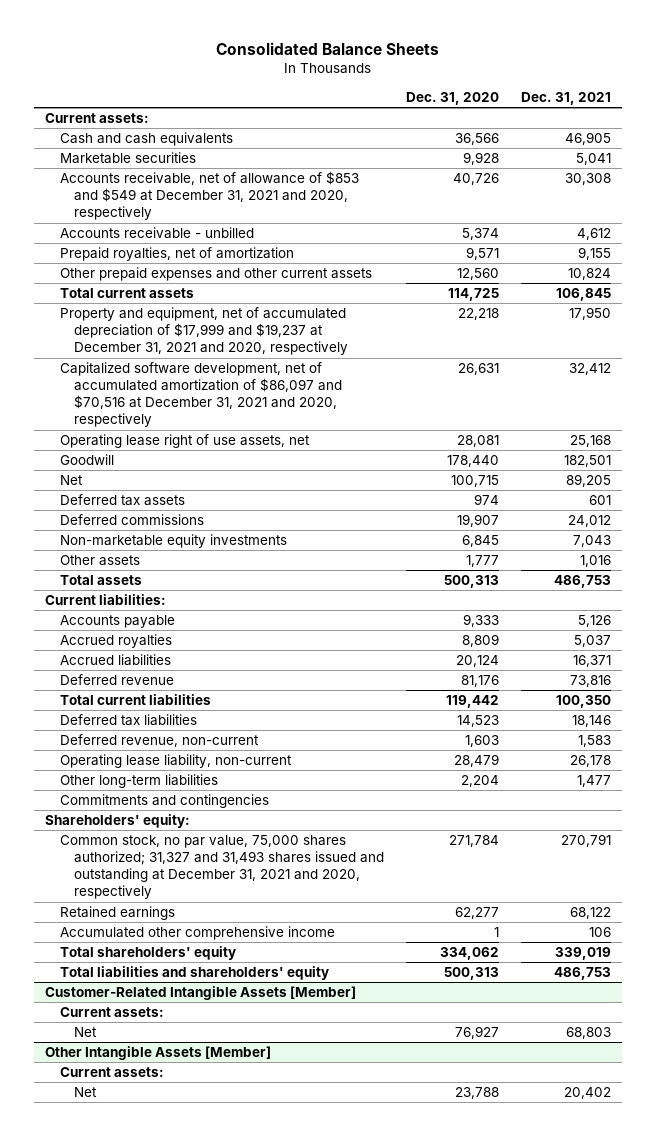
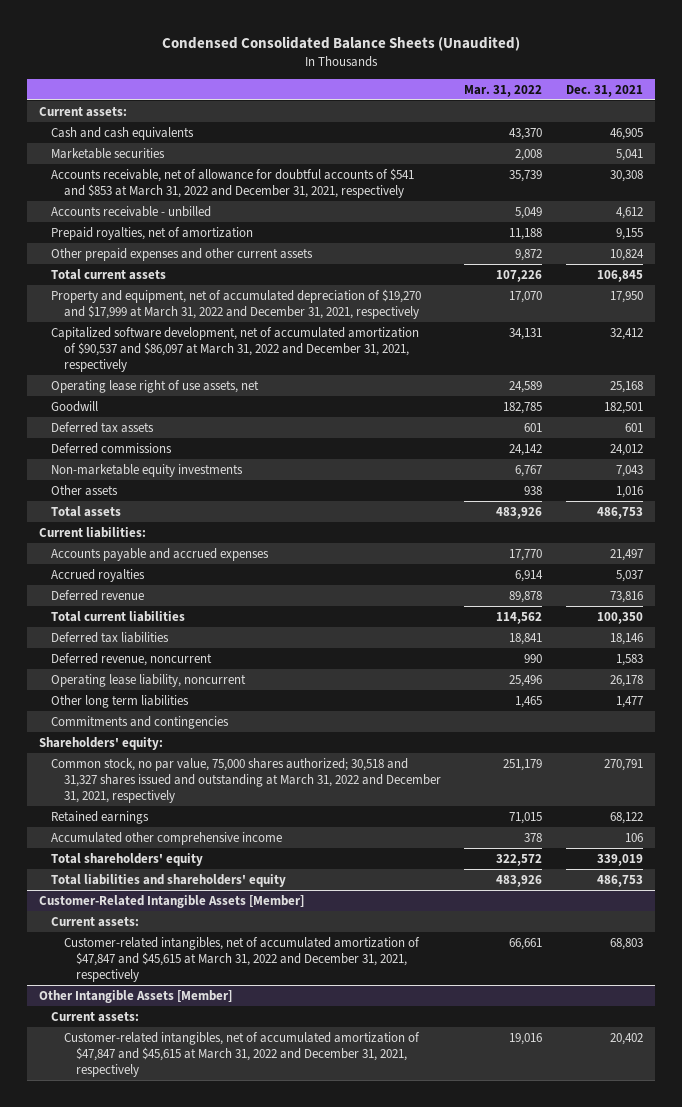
[215,42,439,56] Consolidated Balance Sheets -> [161,35,520,51] Condensed Consolidated Balance Sheets (Unaudited)
[405,92,499,106] Dec. 31, 2020 -> none
none -> [464,84,543,97] Mar. 31, 2022
[59,171,359,221] Accounts receivable, net of allowance of $853 and $549 at December 31, 2021 and 2020, respectively -> [51,167,415,199] Accounts receivable, net of allowance for doubtful accounts of $541 and $853 at March 31, 2022 and December 31, 2021, respectively
[59,307,349,356] Property and equipment, net of accumulated depreciation of $17,999 and $19,237 at December 31, 2021 and 2020, respectively -> [51,288,422,320] Property and equipment, net of accumulated depreciation of $19,270 and $17,999 at March 31, 2022 and December 31, 2021, respectively
[59,362,343,428] Capitalized software development, net of accumulated amortization of $86,097 and $70,516 at December 31, 2021 and 2020, respectively -> [51,326,420,373] Capitalized software development, net of accumulated amortization of $90,537 and $86,097 at March 31, 2022 and December 31, 2021, respectively
[59,475,83,486] Net -> none
[59,615,175,629] Accounts payable -> none
none -> [51,547,270,561] Accounts payable and accrued expenses
[59,654,171,667] Accrued liabilities -> none
[59,734,259,748] Deferred revenue, non-current -> [51,652,213,666] Deferred revenue, noncurrent
[59,754,292,769] Operating lease liability, non-current -> [51,673,247,687] Operating lease liability, noncurrent
[59,774,218,789] Other long-term liabilities -> [51,694,190,708] Other long term liabilities
[59,835,385,900] Common stock, no par value, 75,000 shares authorized; 31,327 and 31,493 shares issued and outstanding at December 31, 2021 and 2020, respectively -> [51,757,441,804] Common stock, no par value, 75,000 shares authorized; 30,518 and 31,327 shares issued and outstanding at March 31, 2022 and December 31, 2021, respectively
[74,1027,98,1038] Net -> [63,936,420,983] Customer-related intangibles, net of accumulated amortization of $47,847 and $45,615 at March 31, 2022 and December 31, 2021, respectively
[74,1087,98,1098] Net -> [63,1031,420,1078] Customer-related intangibles, net of accumulated amortization of $47,847 and $45,615 at March 31, 2022 and December 31, 2021, respectively

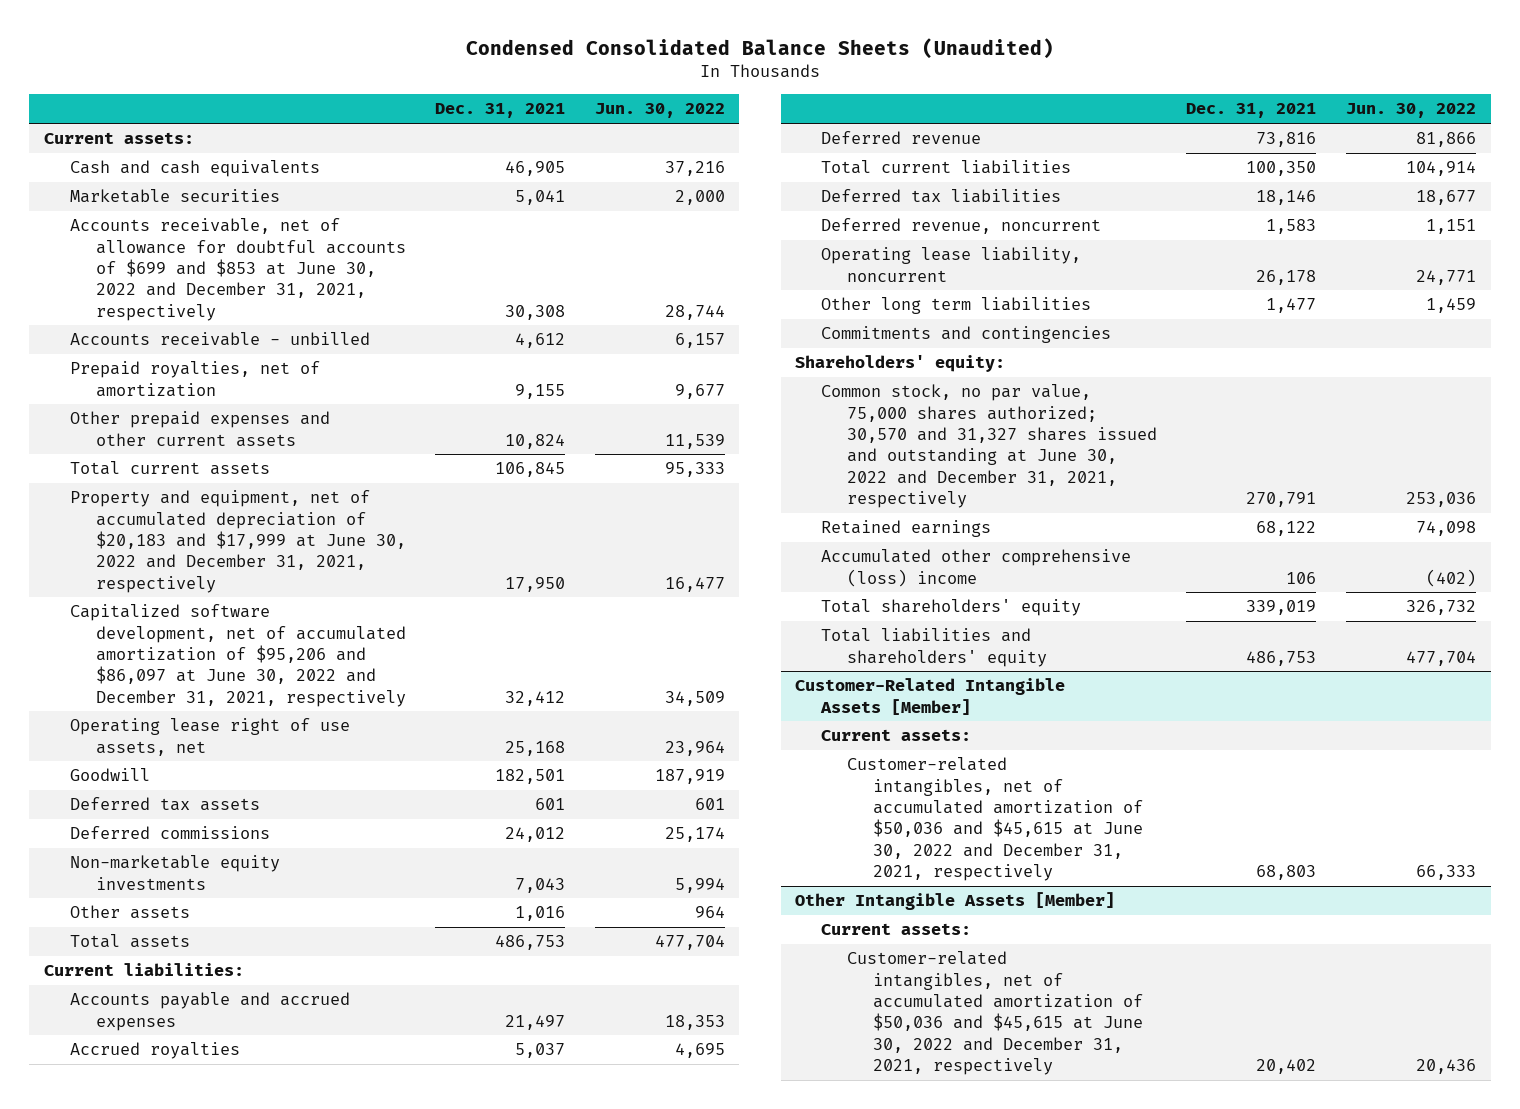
[464,84,543,97] Mar. 31, 2022 -> none
none -> [594,103,725,119] Jun. 30, 2022
[51,167,415,199] Accounts receivable, net of allowance for doubtful accounts of $541 and $853 at March 31, 2022 and December 31, 2021, respectively -> [69,218,406,321] Accounts receivable, net of allowance for doubtful accounts of $699 and $853 at June 30, 2022 and December 31, 2021, respectively
[51,288,422,320] Property and equipment, net of accumulated depreciation of $19,270 and $17,999 at March 31, 2022 and December 31, 2021, respectively -> [69,490,406,593] Property and equipment, net of accumulated depreciation of $20,183 and $17,999 at June 30, 2022 and December 31, 2021, respectively
[51,326,420,373] Capitalized software development, net of accumulated amortization of $90,537 and $86,097 at March 31, 2022 and December 31, 2021, respectively -> [69,604,406,707] Capitalized software development, net of accumulated amortization of $95,206 and $86,097 at June 30, 2022 and December 31, 2021, respectively
[51,757,441,804] Common stock, no par value, 75,000 shares authorized; 30,518 and 31,327 shares issued and outstanding at March 31, 2022 and December 31, 2021, respectively -> [821,384,1157,508] Common stock, no par value, 75,000 shares authorized; 30,570 and 31,327 shares issued and outstanding at June 30, 2022 and December 31, 2021, respectively
[51,831,283,845] Accumulated other comprehensive income -> [821,549,1132,587] Accumulated other comprehensive (loss) income
[63,936,420,983] Customer-related intangibles, net of accumulated amortization of $47,847 and $45,615 at March 31, 2022 and December 31, 2021, respectively -> [846,757,1143,881] Customer-related intangibles, net of accumulated amortization of $50,036 and $45,615 at June 30, 2022 and December 31, 2021, respectively
[63,1031,420,1078] Customer-related intangibles, net of accumulated amortization of $47,847 and $45,615 at March 31, 2022 and December 31, 2021, respectively -> [846,951,1143,1075] Customer-related intangibles, net of accumulated amortization of $50,036 and $45,615 at June 30, 2022 and December 31, 2021, respectively

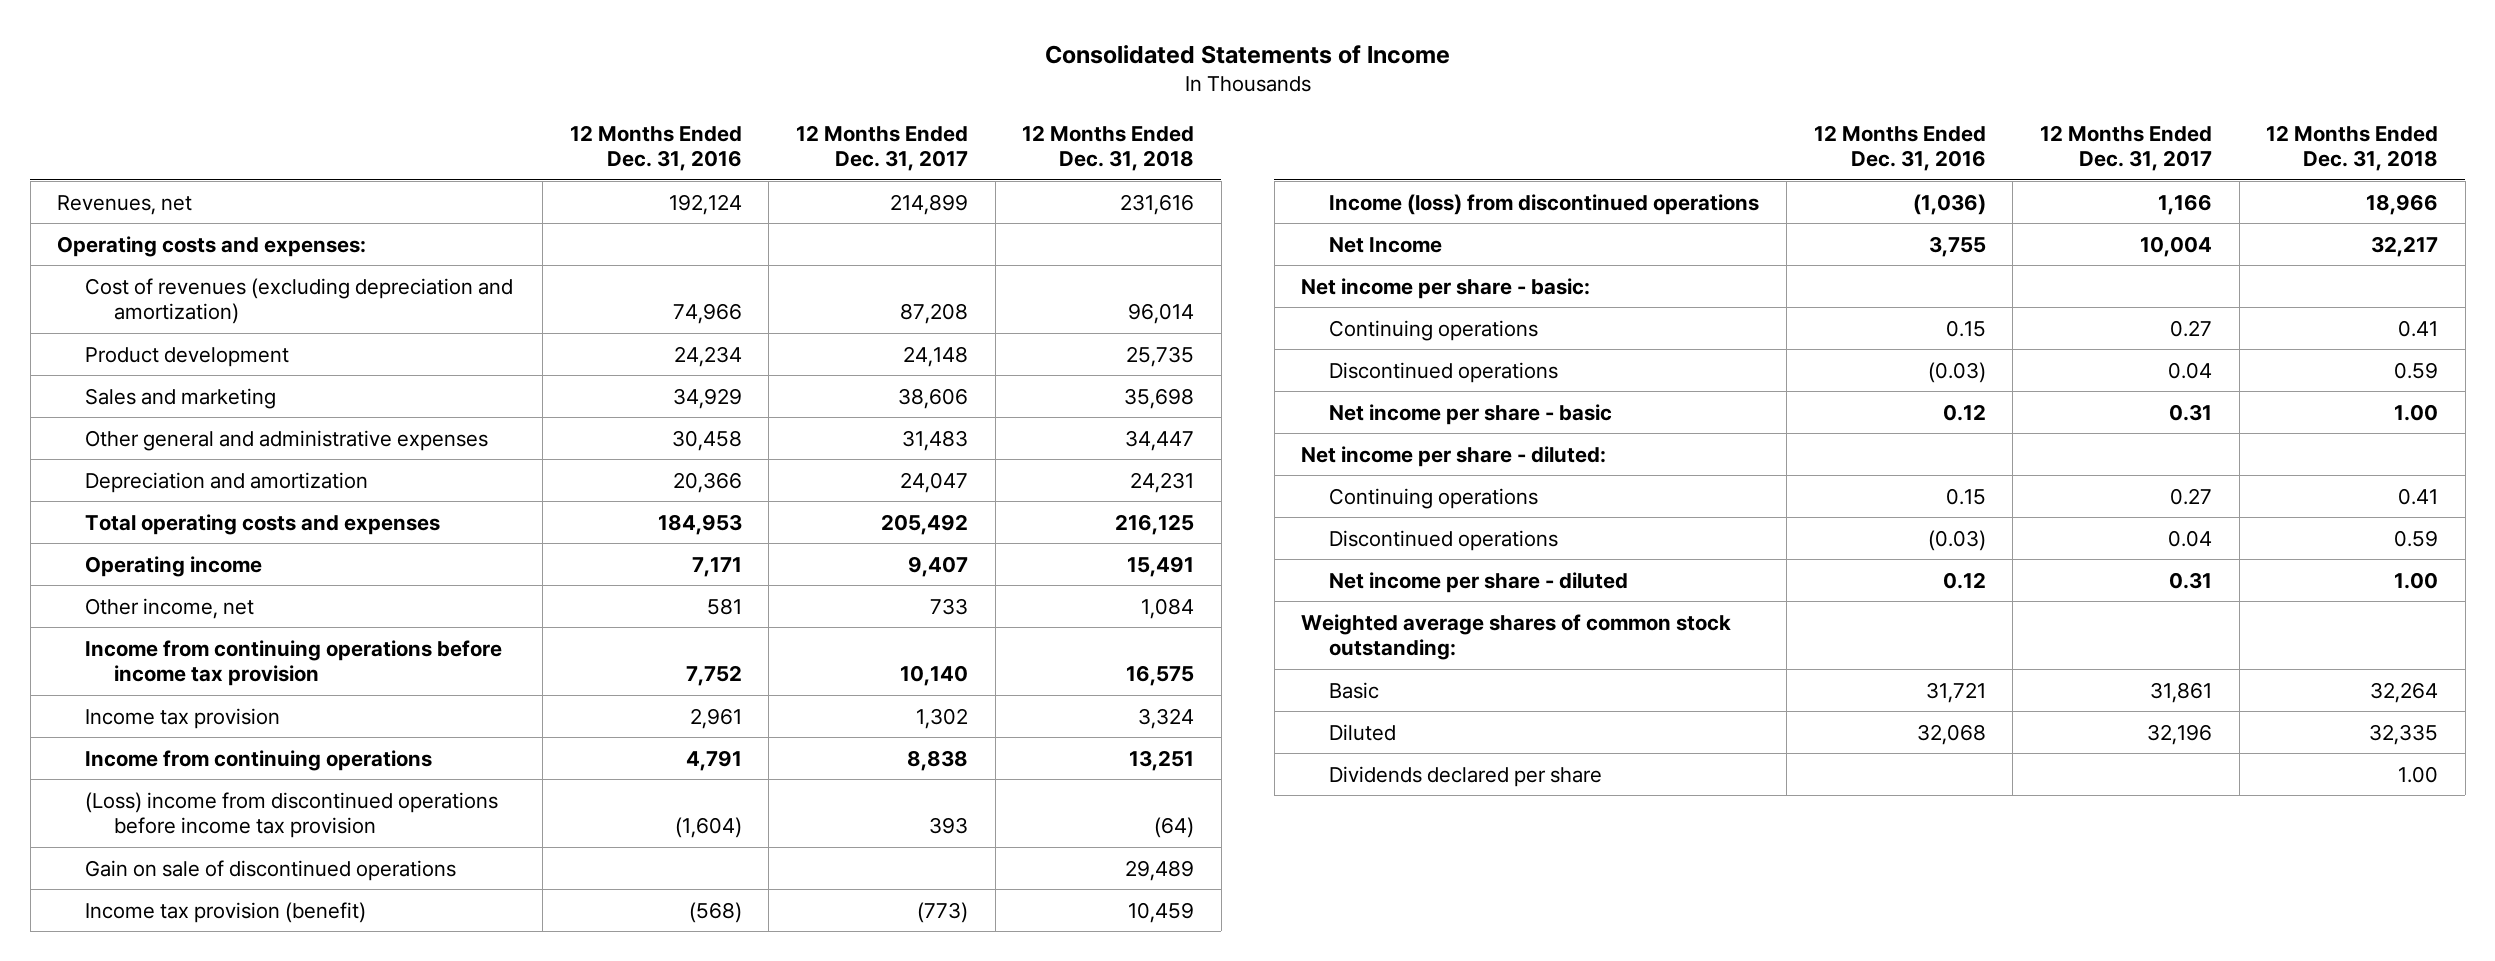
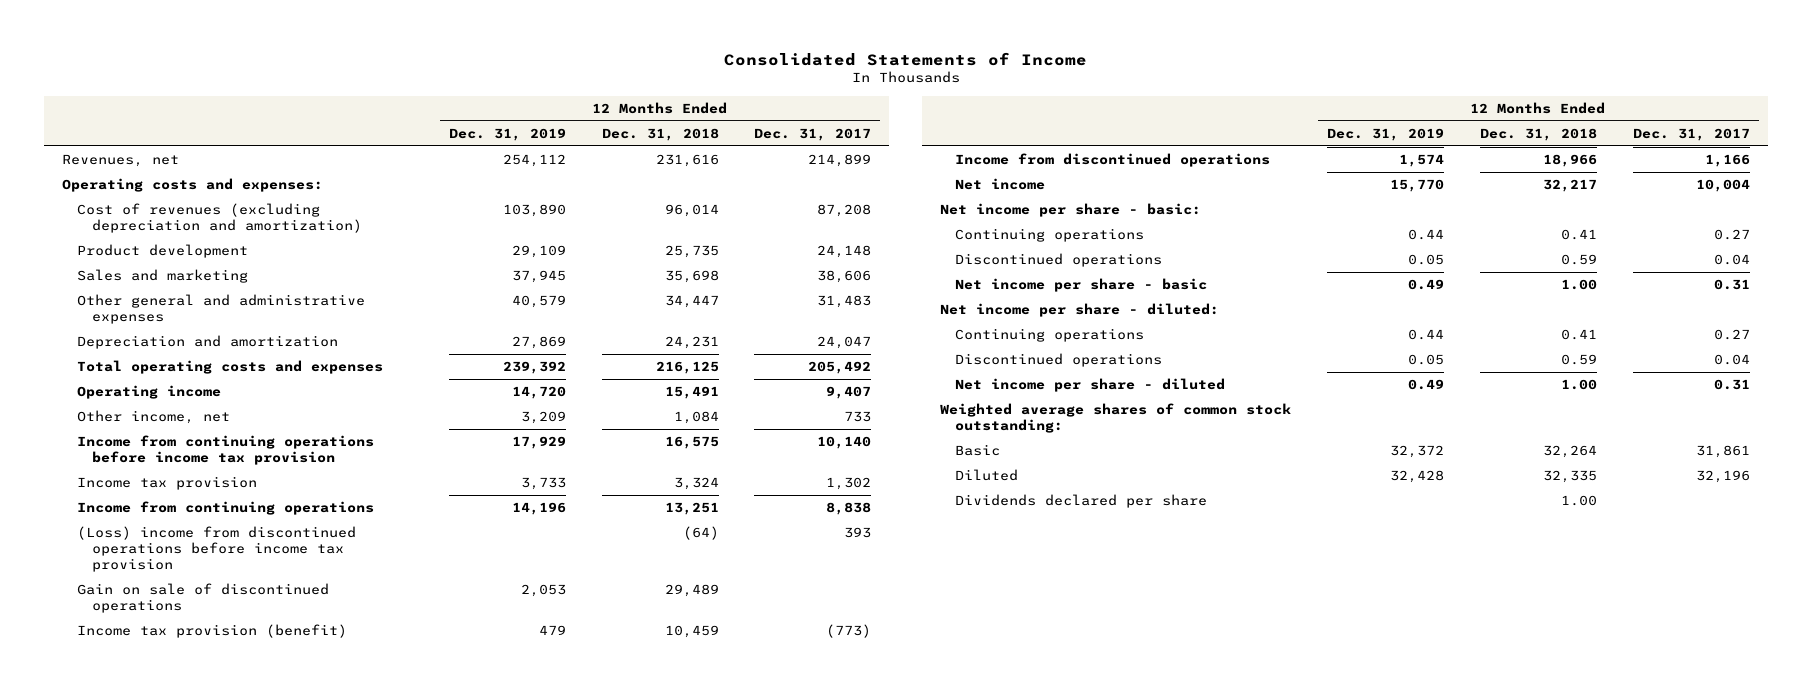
[569,124,742,172] 12 Months Ended Dec. 31, 2016 -> none
none -> [448,127,566,141] Dec. 31, 2019
[1329,193,1760,215] Income (loss) from discontinued operations -> [955,153,1271,168] Income from discontinued operations
[1329,236,1443,253] Net Income -> [955,178,1046,191] Net income

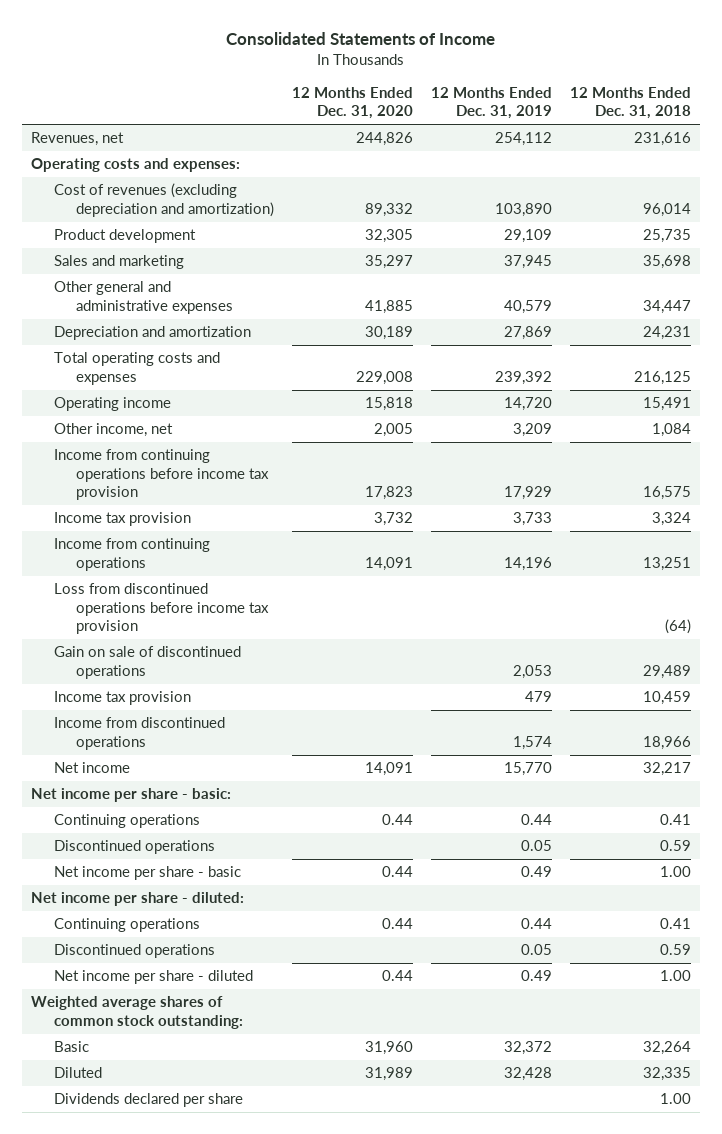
[754,127,872,141] Dec. 31, 2017 -> none
none -> [292,86,414,120] 12 Months Ended Dec. 31, 2020
[76,526,356,572] (Loss) income from discontinued operations before income tax provision -> [53,583,270,635] Loss from discontinued operations before income tax provision
[76,624,347,639] Income tax provision (benefit) -> [53,691,191,706] Income tax provision

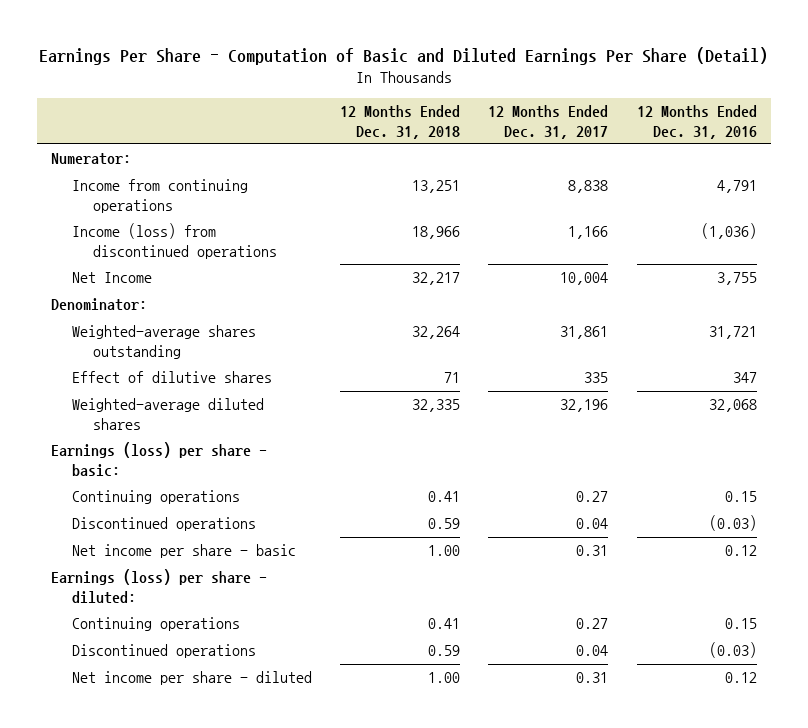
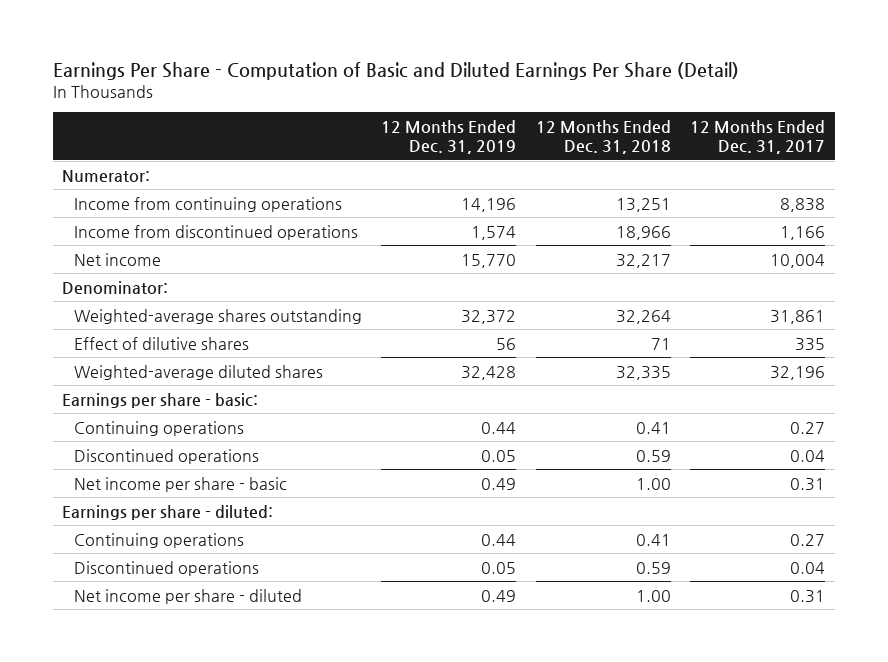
[636,105,757,139] 12 Months Ended Dec. 31, 2016 -> none
none -> [381,119,517,154] 12 Months Ended Dec. 31, 2019
[72,223,278,259] Income (loss) from discontinued operations -> [74,224,359,240] Income from discontinued operations
[72,272,153,284] Net Income -> [74,252,162,266] Net income
[51,442,268,477] Earnings (loss) per share - basic: -> [62,392,259,408] Earnings per share - basic:
[51,569,268,604] Earnings (loss) per share - diluted: -> [62,504,274,520] Earnings per share - diluted:

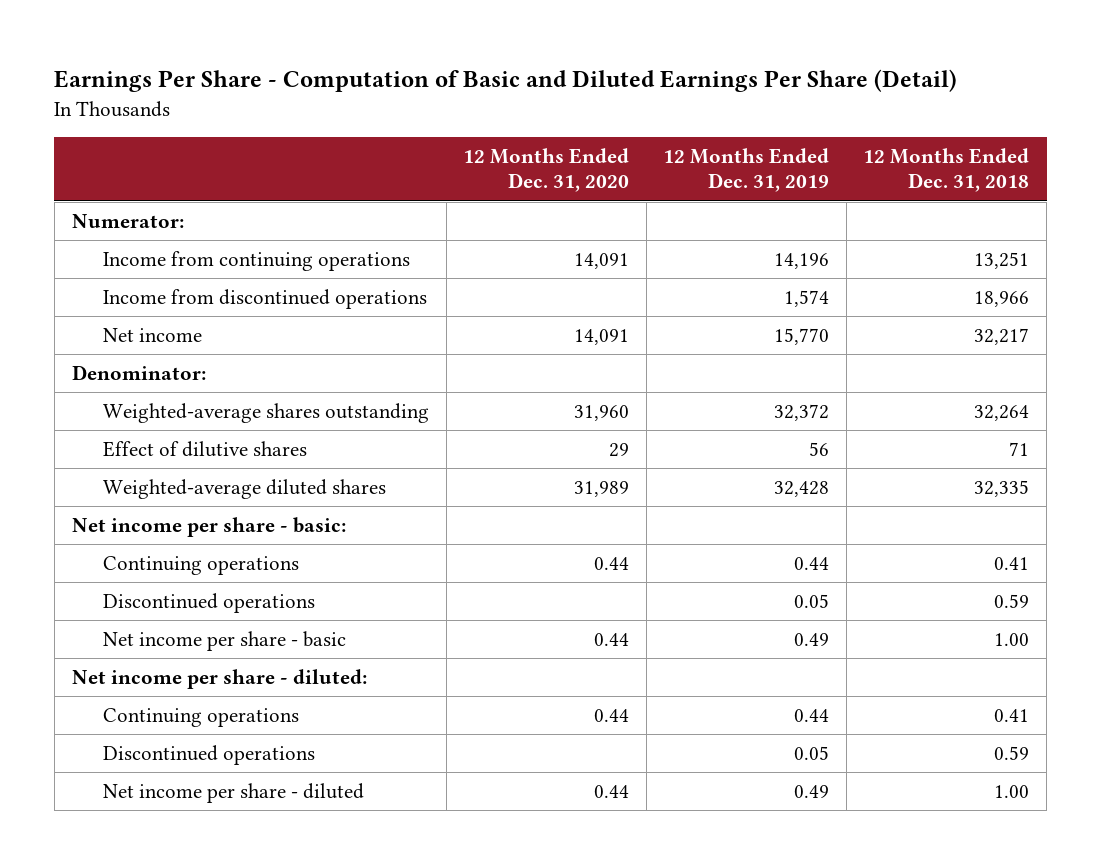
[690,119,826,154] 12 Months Ended Dec. 31, 2017 -> none
none -> [463,147,630,193] 12 Months Ended Dec. 31, 2020
[62,392,259,408] Earnings per share - basic: -> [71,516,346,537] Net income per share - basic:
[62,504,274,520] Earnings per share - diluted: -> [71,668,367,689] Net income per share - diluted:

